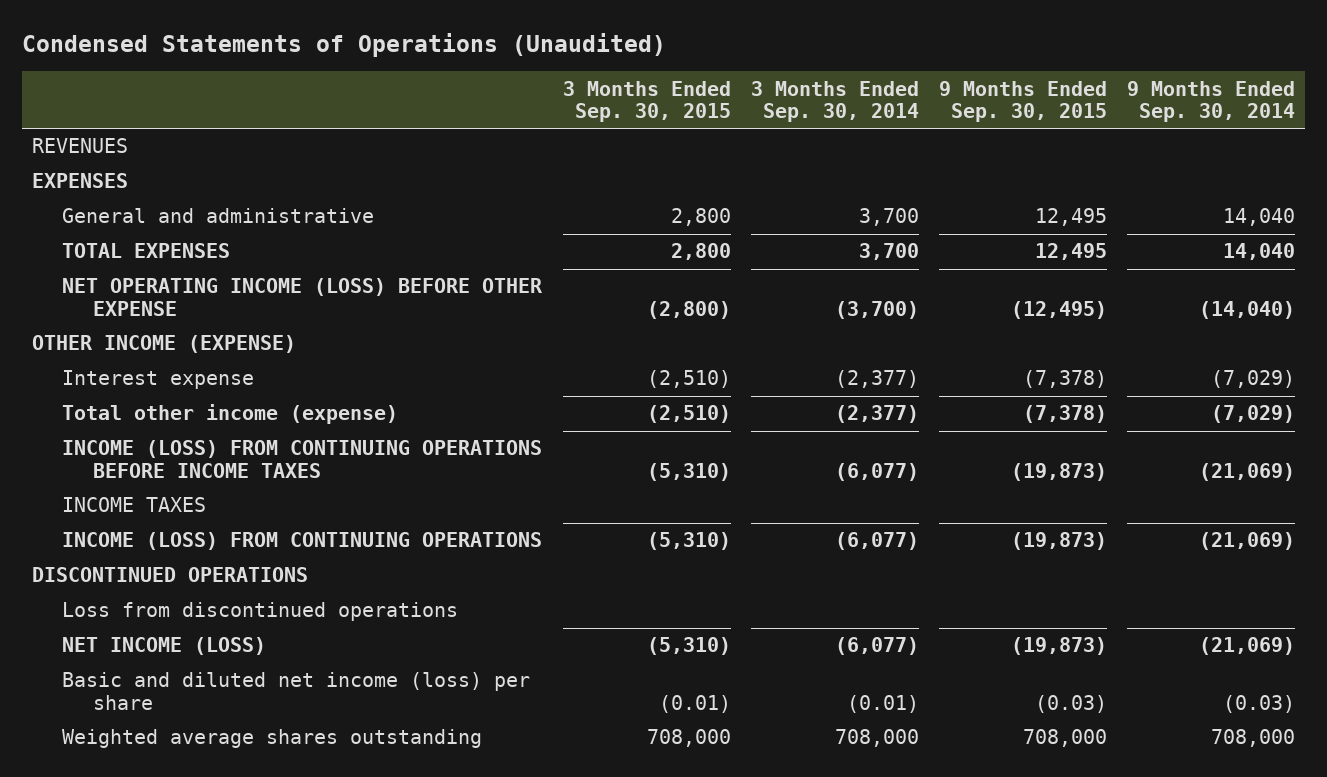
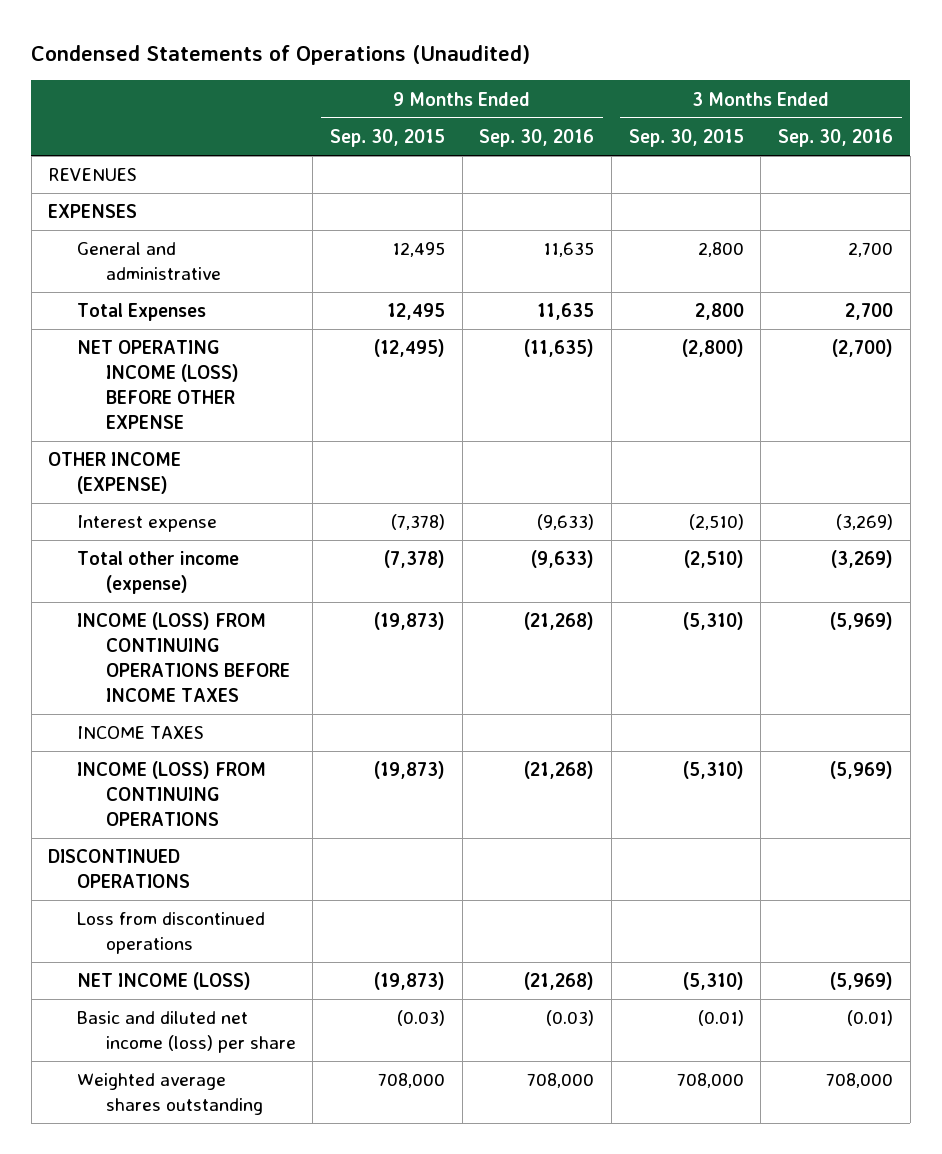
[750,80,919,123] 3 Months Ended Sep. 30, 2014 -> none
[1127,80,1296,123] 9 Months Ended Sep. 30, 2014 -> none
none -> [479,129,595,148] Sep. 30, 2016
none -> [778,129,894,148] Sep. 30, 2016
[62,243,231,259] TOTAL EXPENSES -> [77,303,207,322] Total Expenses

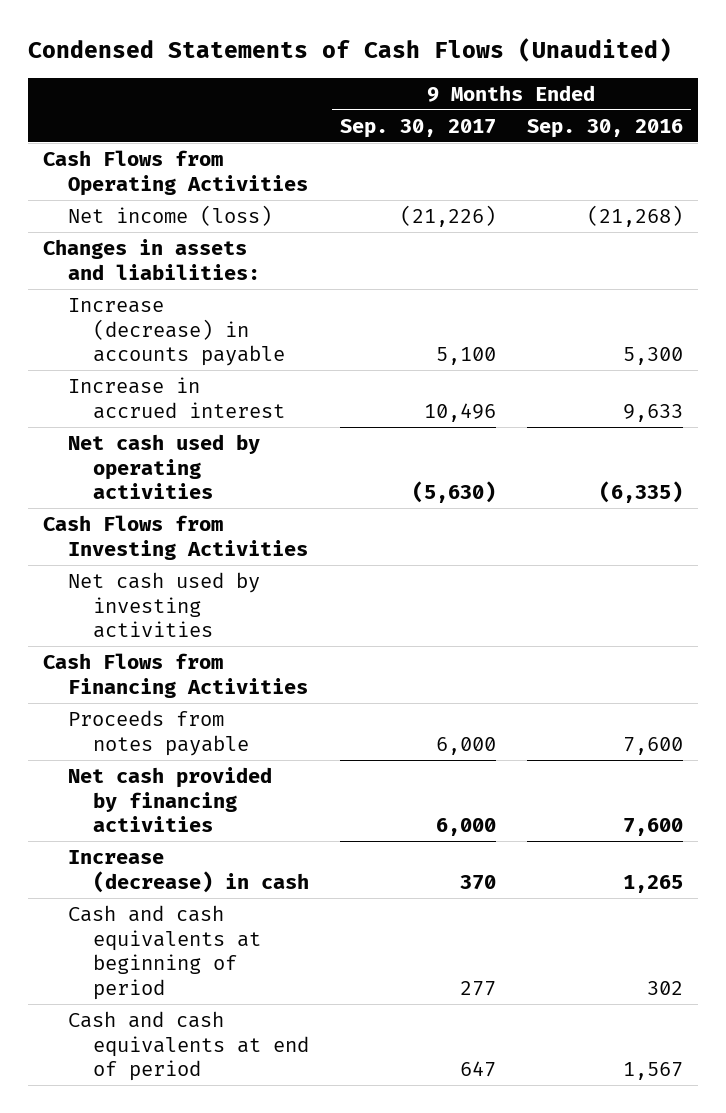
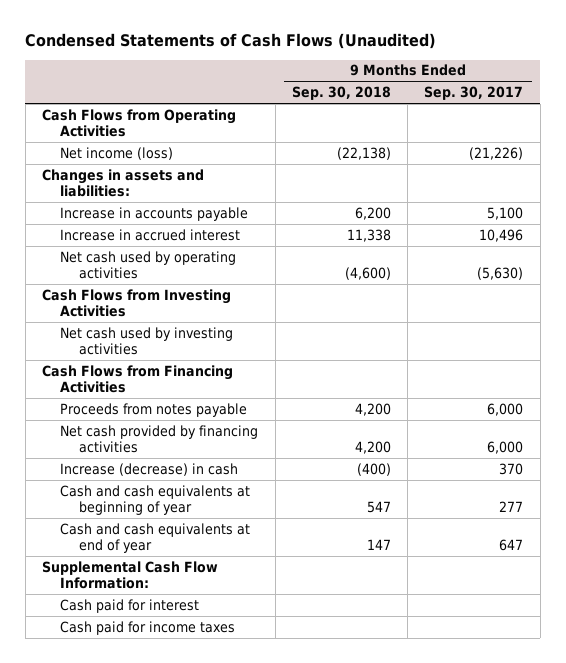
[526,118,683,138] Sep. 30, 2016 -> none
none -> [291,86,391,101] Sep. 30, 2018
[68,297,286,367] Increase (decrease) in accounts payable -> [60,206,249,221] Increase in accounts payable
[68,904,262,1001] Cash and cash equivalents at beginning of period -> [60,484,251,516] Cash and cash equivalents at beginning of year
[68,1010,310,1082] Cash and cash equivalents at end of period -> [60,522,251,554] Cash and cash equivalents at end of year
none -> [42,560,219,590] Supplemental Cash Flow Information:
none -> [60,598,200,613] Cash paid for interest
none -> [60,620,236,635] Cash paid for income taxes

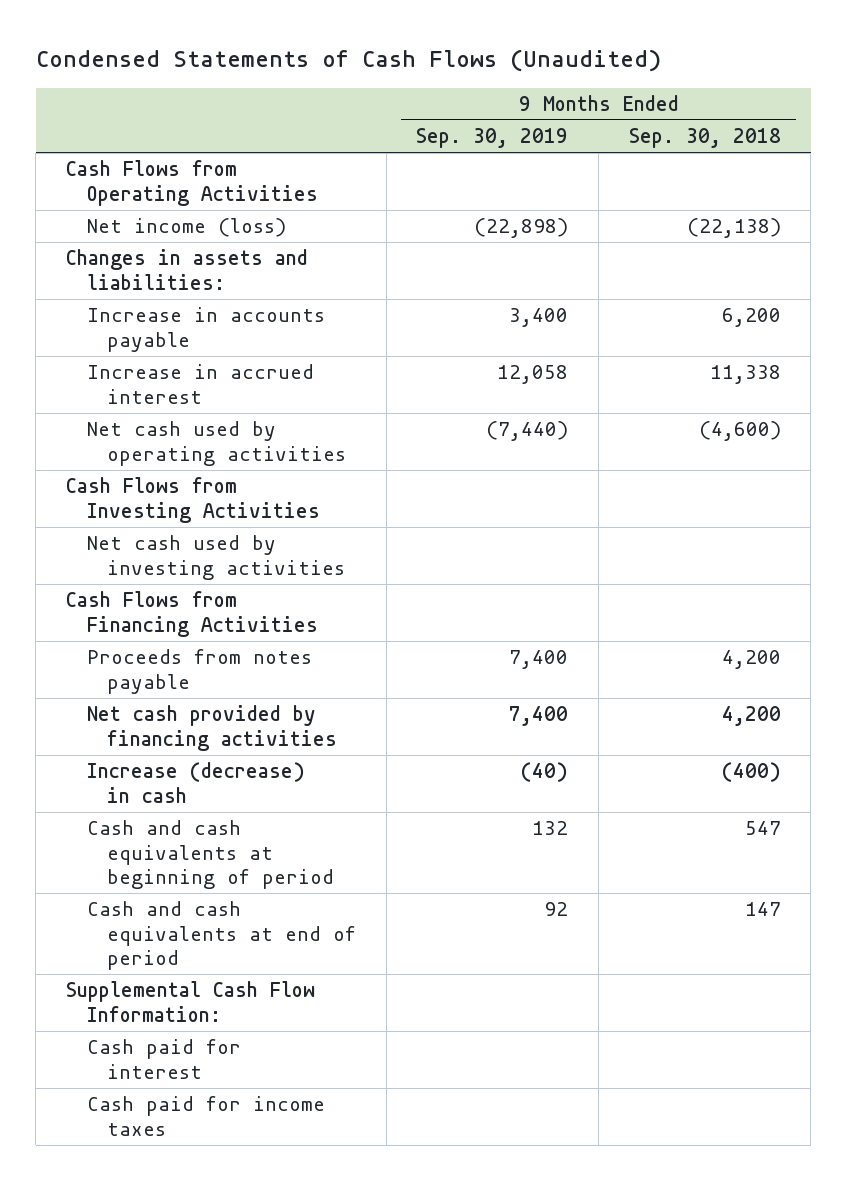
[424,86,524,101] Sep. 30, 2017 -> none
none -> [416,128,569,149] Sep. 30, 2019
[60,484,251,516] Cash and cash equivalents at beginning of year -> [86,820,335,889] Cash and cash equivalents at beginning of period
[60,522,251,554] Cash and cash equivalents at end of year -> [86,901,357,970] Cash and cash equivalents at end of period

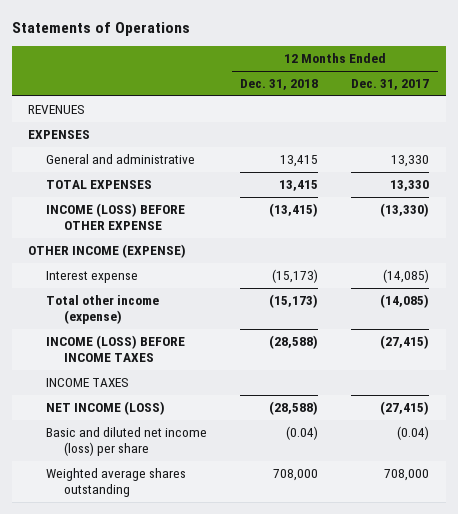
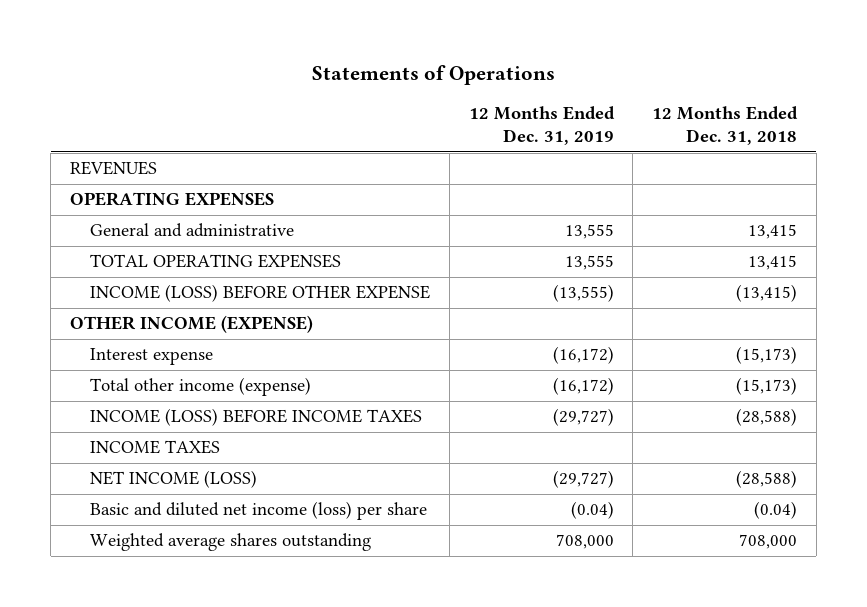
[351,79,430,91] Dec. 31, 2017 -> none
none -> [468,106,615,146] 12 Months Ended Dec. 31, 2019
[28,130,91,140] EXPENSES -> [70,192,275,207] OPERATING EXPENSES
[46,180,153,190] TOTAL EXPENSES -> [90,254,342,269] TOTAL OPERATING EXPENSES

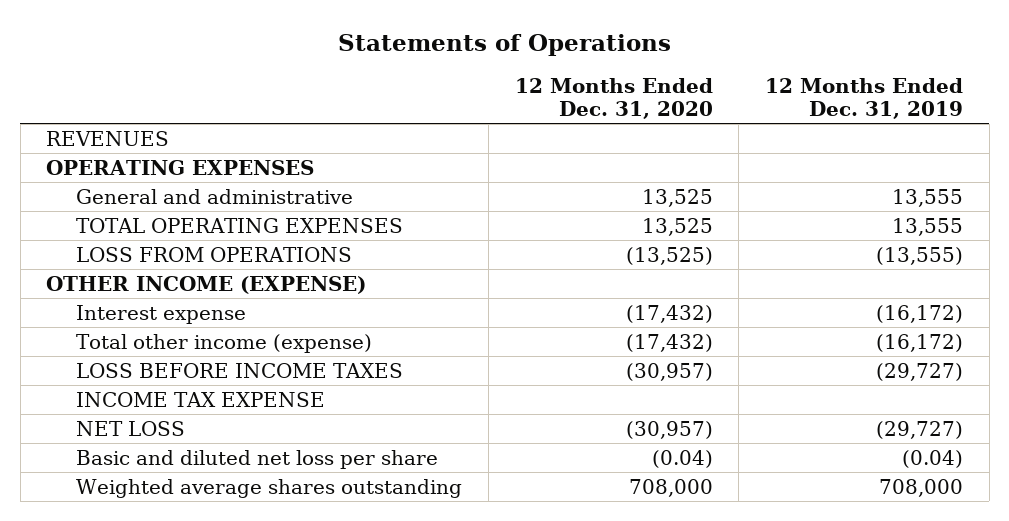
[652,106,799,146] 12 Months Ended Dec. 31, 2018 -> none
none -> [514,77,713,120] 12 Months Ended Dec. 31, 2020
[90,284,431,303] INCOME (LOSS) BEFORE OTHER EXPENSE -> [76,246,353,262] LOSS FROM OPERATIONS
[90,408,423,427] INCOME (LOSS) BEFORE INCOME TAXES -> [76,362,404,378] LOSS BEFORE INCOME TAXES
[90,440,221,455] INCOME TAXES -> [76,391,326,407] INCOME TAX EXPENSE
[90,470,258,489] NET INCOME (LOSS) -> [76,420,186,436] NET LOSS
[90,501,428,521] Basic and diluted net income (loss) per share -> [76,449,439,469] Basic and diluted net loss per share

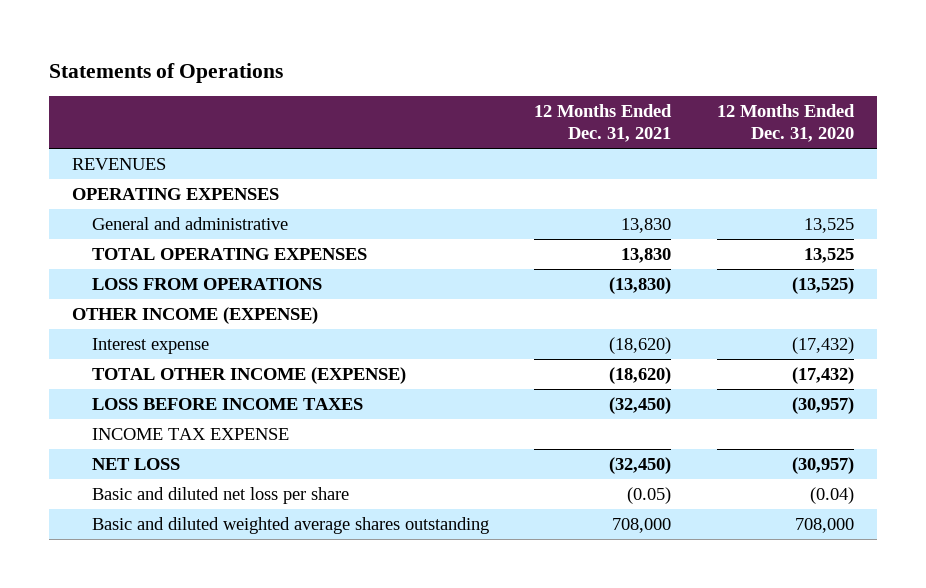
[765,77,964,120] 12 Months Ended Dec. 31, 2019 -> none
none -> [534,104,673,143] 12 Months Ended Dec. 31, 2021
[76,333,373,353] Total other income (expense) -> [91,367,406,385] TOTAL OTHER INCOME (EXPENSE)
[76,478,463,498] Weighted average shares outstanding -> [91,517,489,535] Basic and diluted weighted average shares outstanding

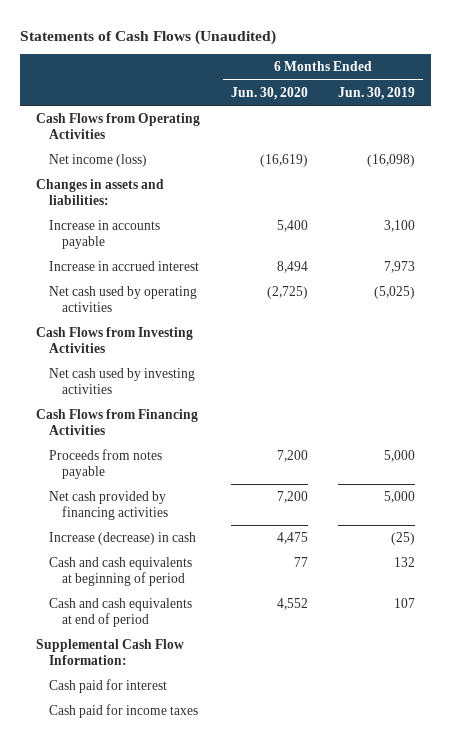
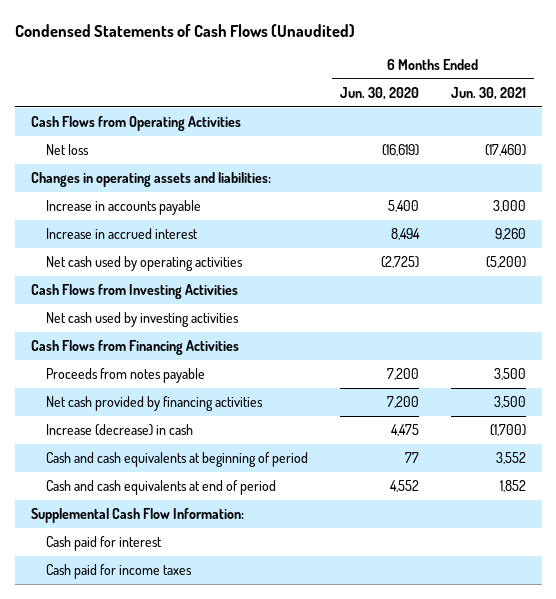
[20,29,277,45] Statements of Cash Flows (Unaudited) -> [14,23,355,37] Condensed Statements of Cash Flows (Unaudited)
[338,86,416,100] Jun. 30, 2019 -> none
none -> [450,87,526,101] Jun. 30, 2021
[48,154,147,168] Net income (loss) -> [45,144,89,156] Net loss
[35,179,164,205] Changes in assets and liabilities: -> [30,172,271,188] Changes in operating assets and liabilities:

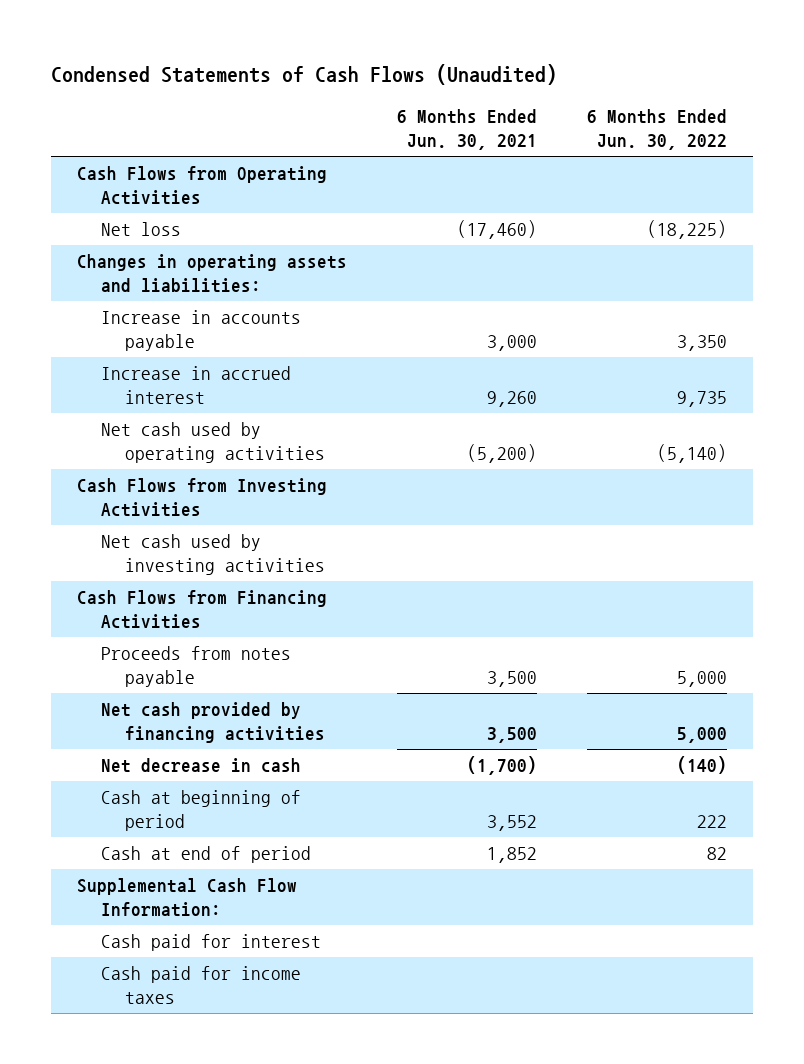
[339,87,419,101] Jun. 30, 2020 -> none
none -> [587,109,728,150] 6 Months Ended Jun. 30, 2022
[45,424,193,437] Increase (decrease) in cash -> [100,758,301,774] Net decrease in cash
[45,452,308,468] Cash and cash equivalents at beginning of period -> [100,790,301,831] Cash at beginning of period
[45,480,276,496] Cash and cash equivalents at end of period -> [100,846,311,864] Cash at end of period

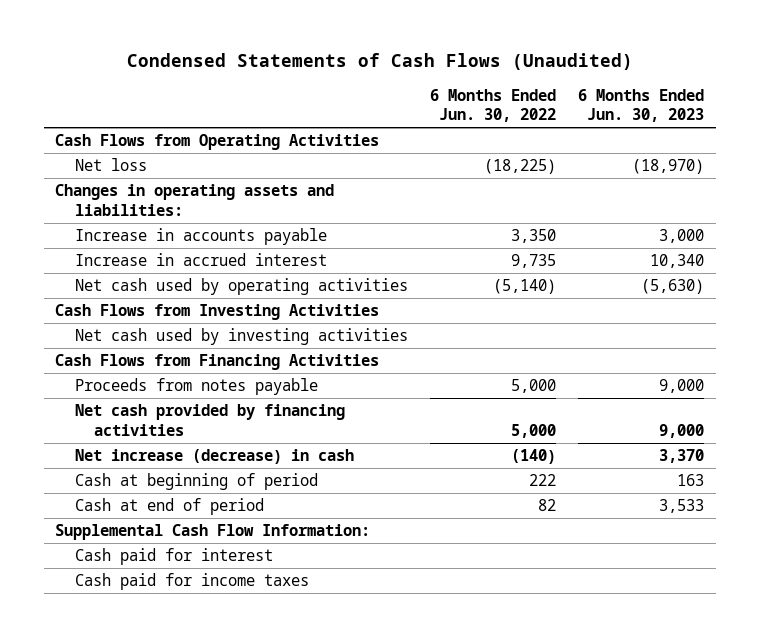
[396,109,537,150] 6 Months Ended Jun. 30, 2021 -> none
none -> [578,88,705,123] 6 Months Ended Jun. 30, 2023
[100,758,301,774] Net decrease in cash -> [74,449,354,465] Net increase (decrease) in cash

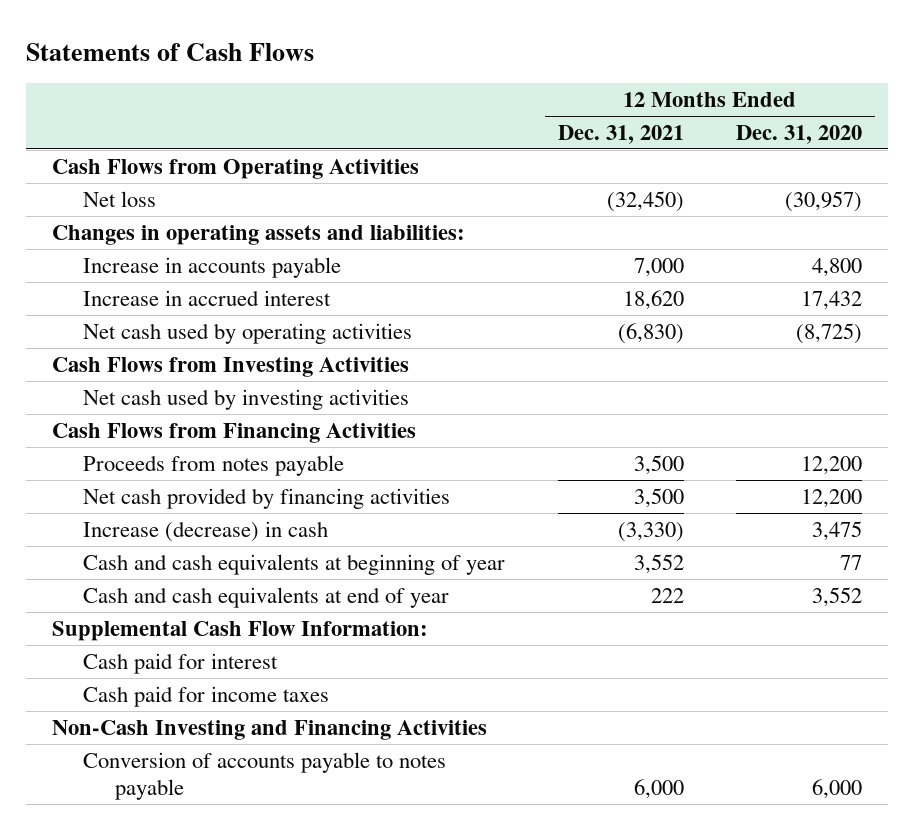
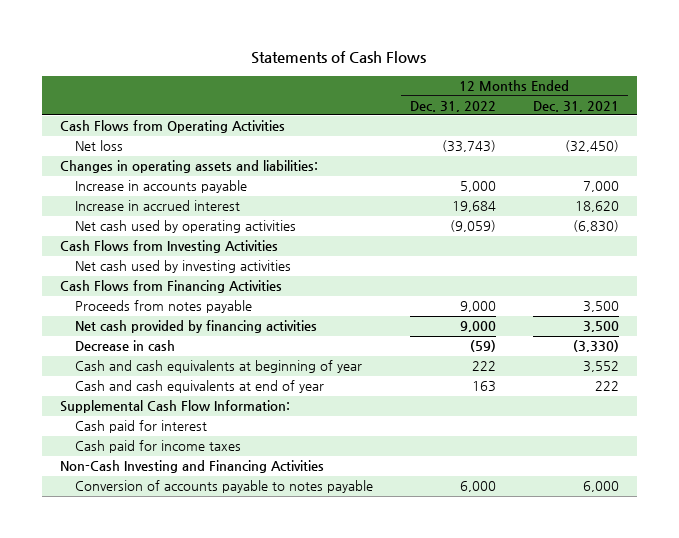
[736,124,863,144] Dec. 31, 2020 -> none
none -> [410,100,497,112] Dec. 31, 2022
[83,520,329,542] Increase (decrease) in cash -> [75,340,176,352] Decrease in cash

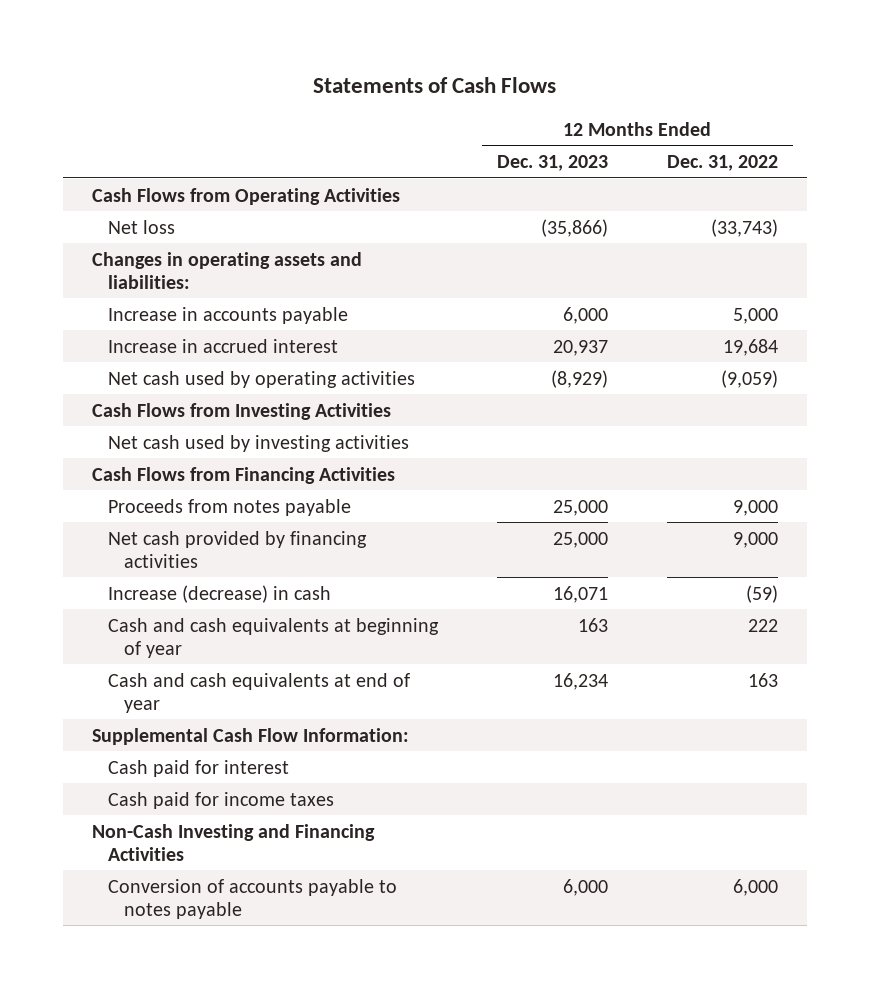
[532,100,619,112] Dec. 31, 2021 -> none
none -> [497,155,609,172] Dec. 31, 2023
[75,340,176,352] Decrease in cash -> [108,584,332,603] Increase (decrease) in cash

